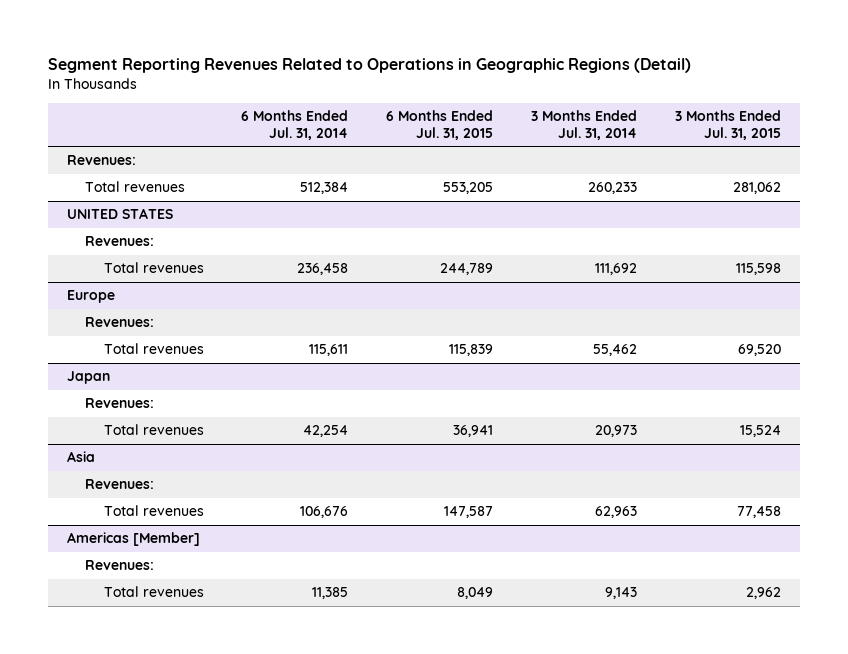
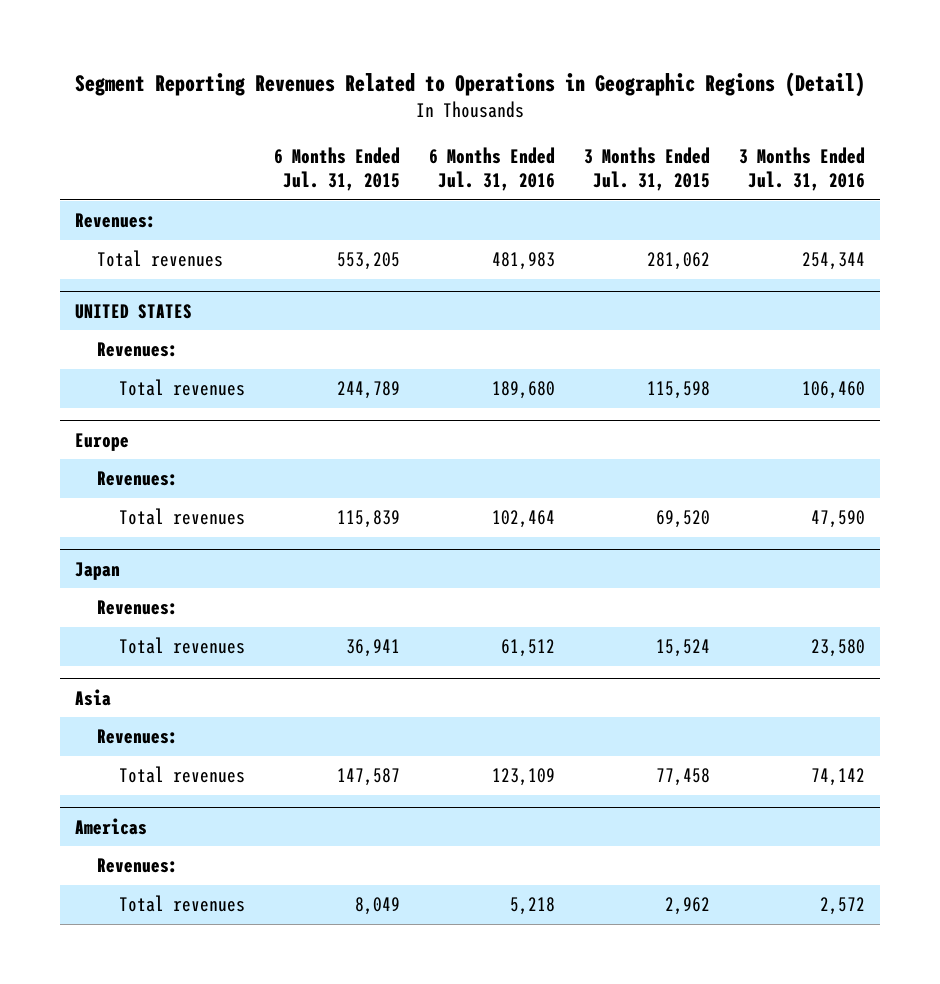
[241,110,349,140] 6 Months Ended Jul. 31, 2014 -> none
[530,110,637,140] 3 Months Ended Jul. 31, 2014 -> none
none -> [428,146,555,192] 6 Months Ended Jul. 31, 2016
none -> [739,146,866,192] 3 Months Ended Jul. 31, 2016
[67,532,201,547] Americas [Member] -> [74,817,147,835] Americas

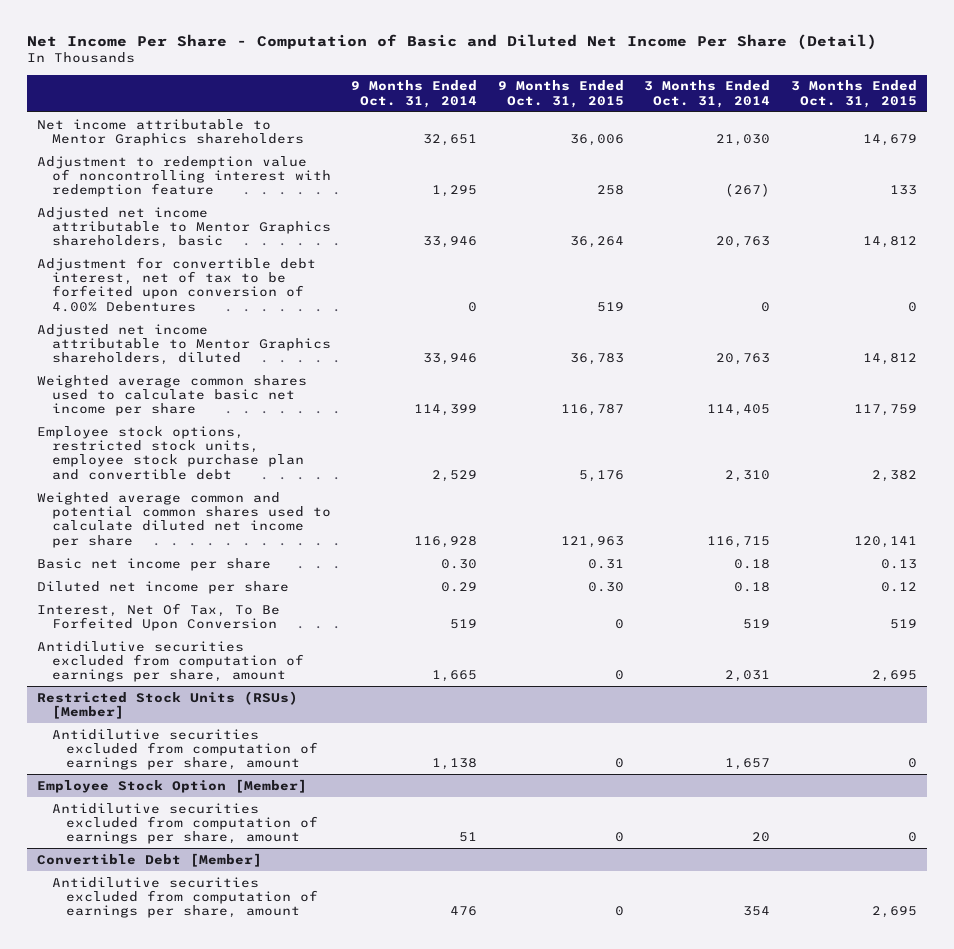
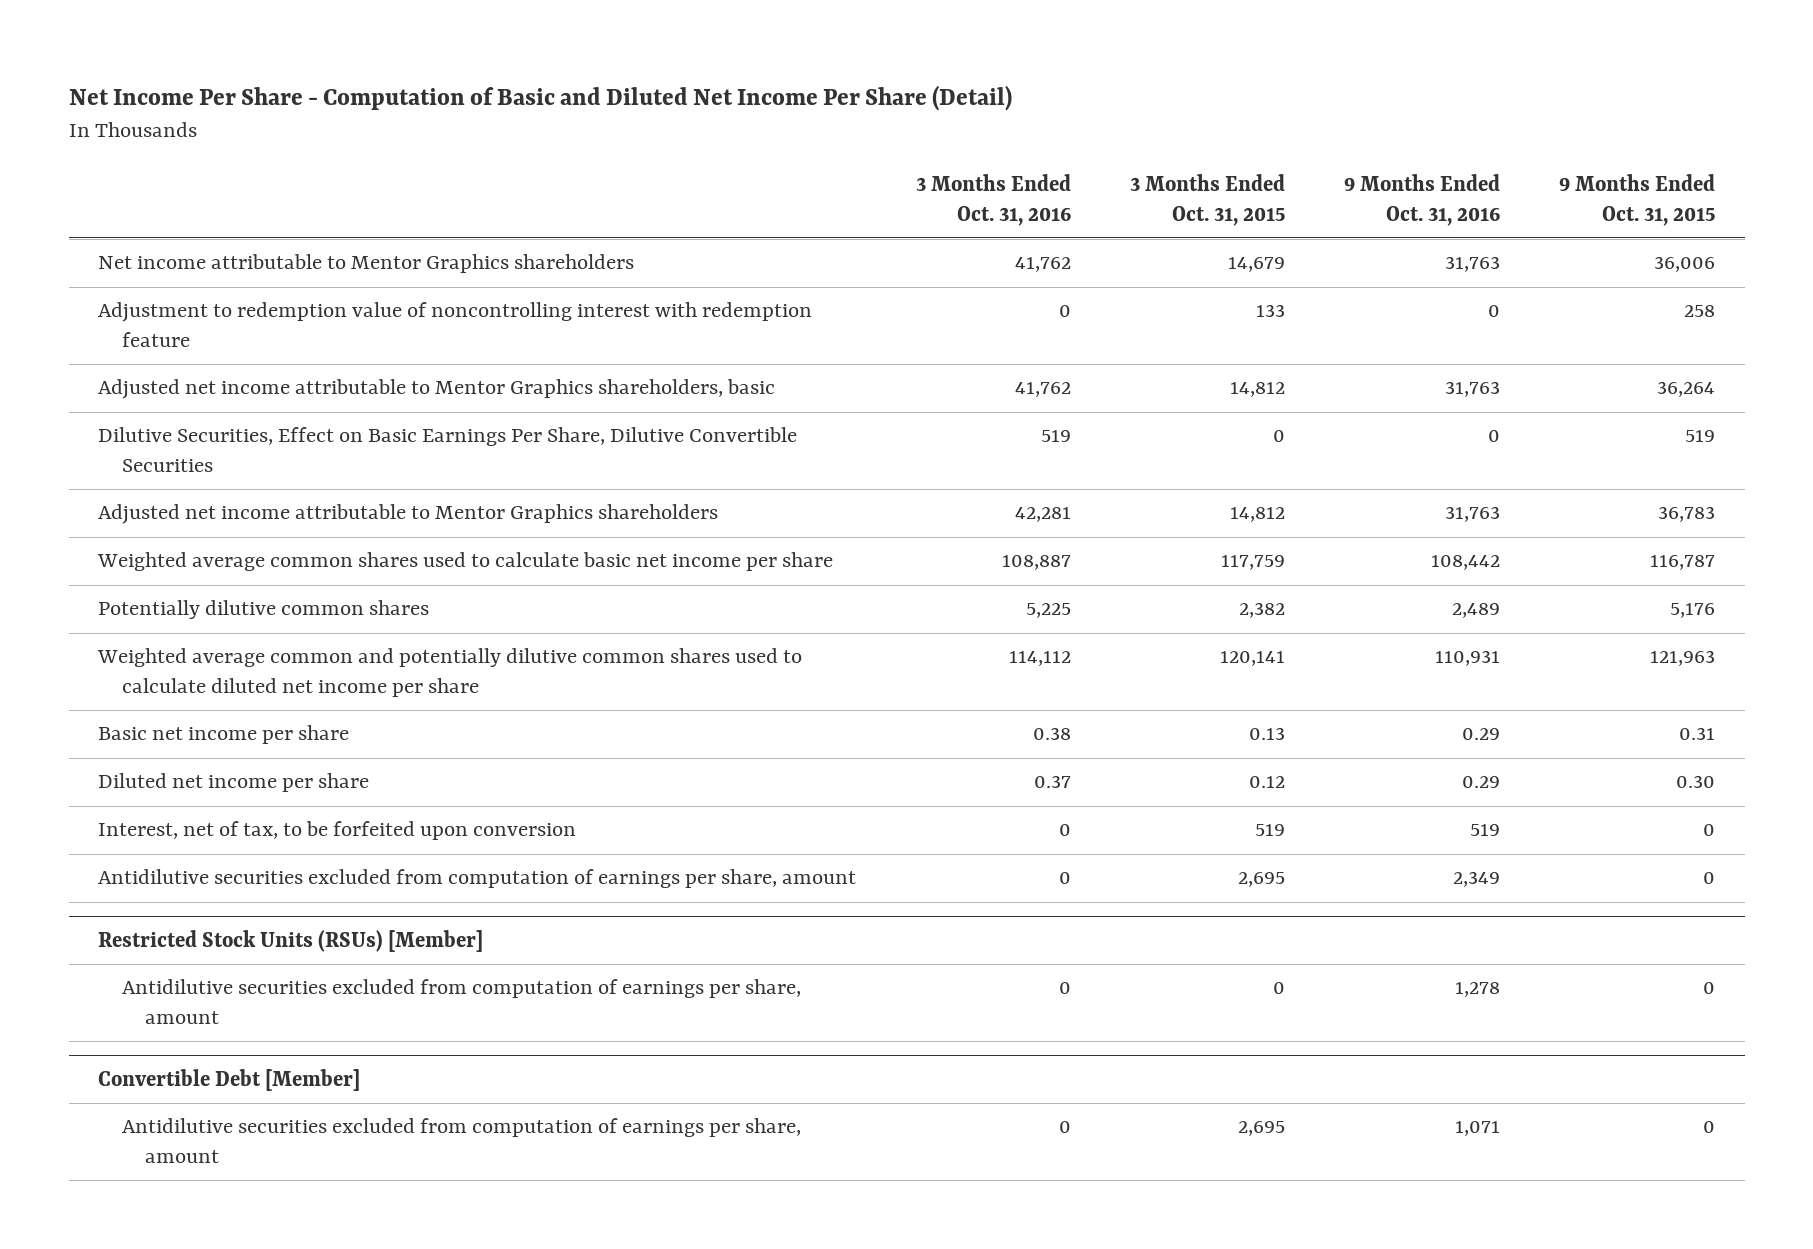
[351,80,478,108] 9 Months Ended Oct. 31, 2014 -> none
[644,80,771,108] 3 Months Ended Oct. 31, 2014 -> none
none -> [915,174,1071,226] 3 Months Ended Oct. 31, 2016
none -> [1343,174,1500,226] 9 Months Ended Oct. 31, 2016
[36,256,316,312] Adjustment for convertible debt interest, net of tax to be forfeited upon conversion of 4.00% Debentures -> [98,427,798,473] Dilutive Securities, Effect on Basic Earnings Per Share, Dilutive Convertible Securities
[36,323,331,366] Adjusted net income attributable to Mentor Graphics shareholders, diluted -> [98,504,719,525] Adjusted net income attributable to Mentor Graphics shareholders
[36,425,304,480] Employee stock options, restricted stock units, employee stock purchase plan and convertible debt -> [98,600,430,620] Potentially dilutive common shares
[36,491,331,548] Weighted average common and potential common shares used to calculate diluted net income per share -> [97,648,803,698] Weighted average common and potentially dilutive common shares used to calculate diluted net income per share
[36,602,280,631] Interest, Net Of Tax, To Be Forfeited Upon Conversion -> [98,821,577,841] Interest, net of tax, to be forfeited upon conversion
[36,778,307,793] Employee Stock Option [Member] -> none
[51,802,319,845] Antidilutive securities excluded from computation of earnings per share, amount -> none

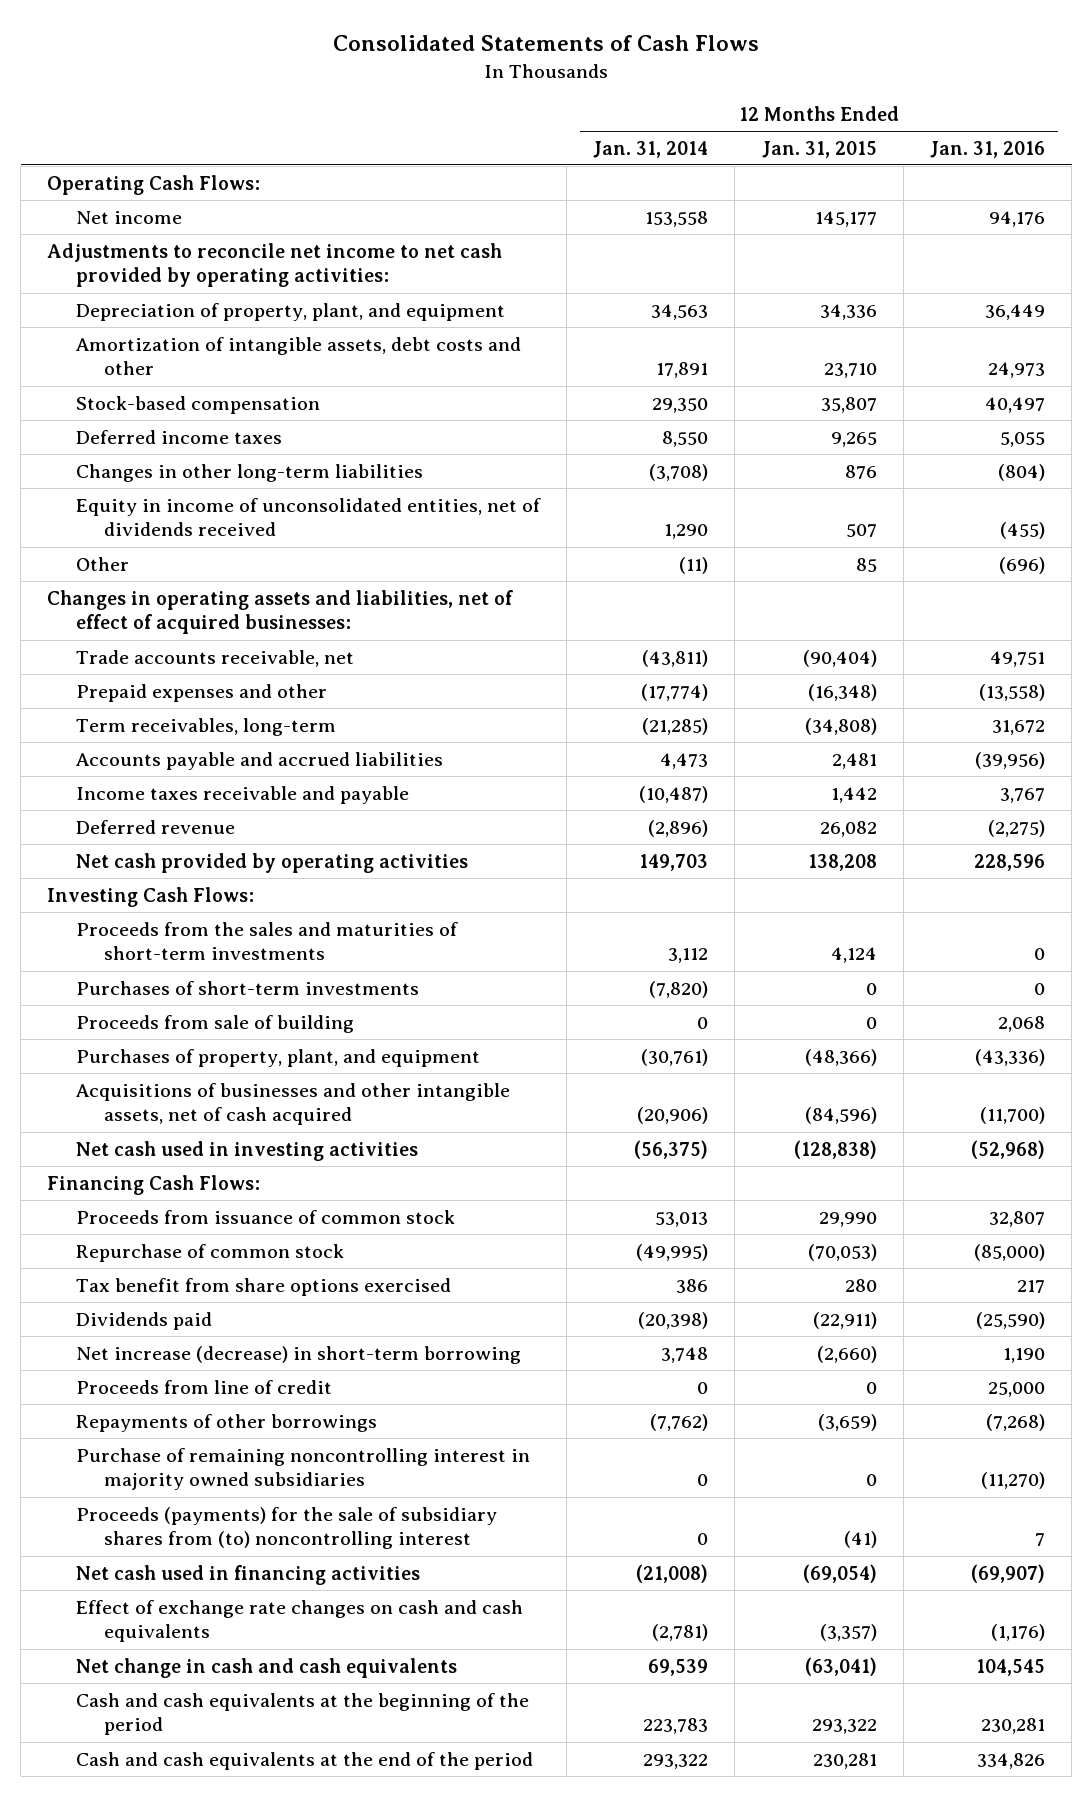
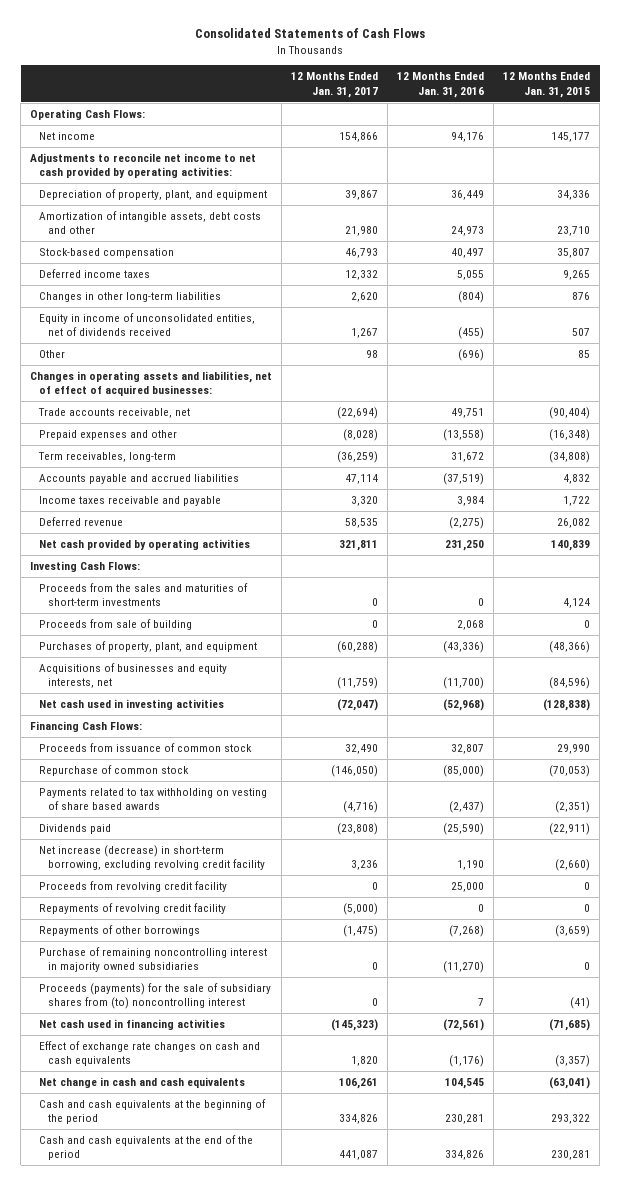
[593,140,709,158] Jan. 31, 2014 -> none
none -> [291,72,379,98] 12 Months Ended Jan. 31, 2017
[831,752,877,769] 2,481 -> [563,473,591,484] 4,832
[975,751,1046,769] (39,956) -> [443,472,485,485] (37,519)
[830,786,877,803] 1,442 -> [563,495,591,506] 1,722
[1000,787,1046,803] 3,767 -> [457,495,485,506] 3,984
[807,853,877,871] 138,208 -> [551,539,591,551] 140,839
[974,853,1046,871] 228,596 -> [445,539,485,551] 231,250
[75,980,419,995] Purchases of short-term investments -> none
[75,1082,510,1126] Acquisitions of businesses and other intangible assets, net of cash acquired -> [39,662,228,689] Acquisitions of businesses and equity interests, net
[75,1277,451,1296] Tax benefit from share options exercised -> none
none -> [39,787,268,811] Payments related to tax withholding on vesting of share based awards
[75,1345,521,1364] Net increase (decrease) in short-term borrowing -> [39,844,266,871] Net increase (decrease) in short-term borrowing, excluding revolving credit facility
[75,1379,332,1394] Proceeds from line of credit -> [39,880,228,892] Proceeds from revolving credit facility
none -> [39,902,227,914] Repayments of revolving credit facility
[802,1563,877,1583] (69,054) -> [549,1018,591,1031] (71,685)
[971,1563,1046,1583] (69,907) -> [443,1018,485,1031] (72,561)

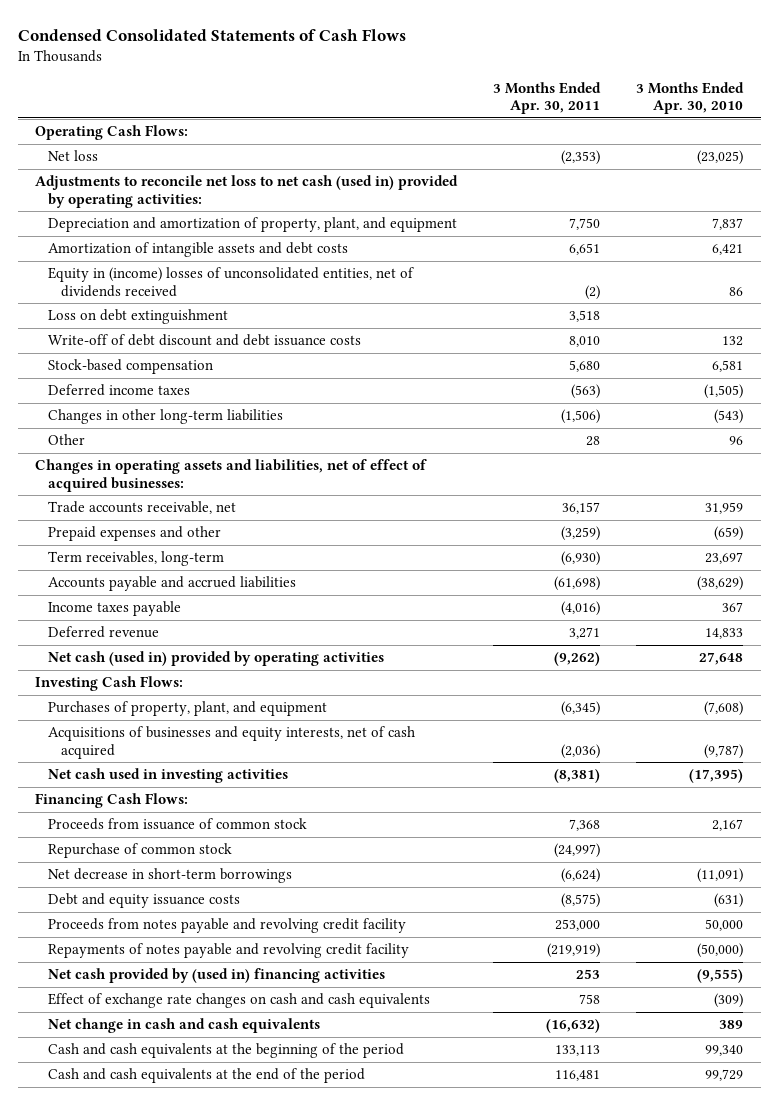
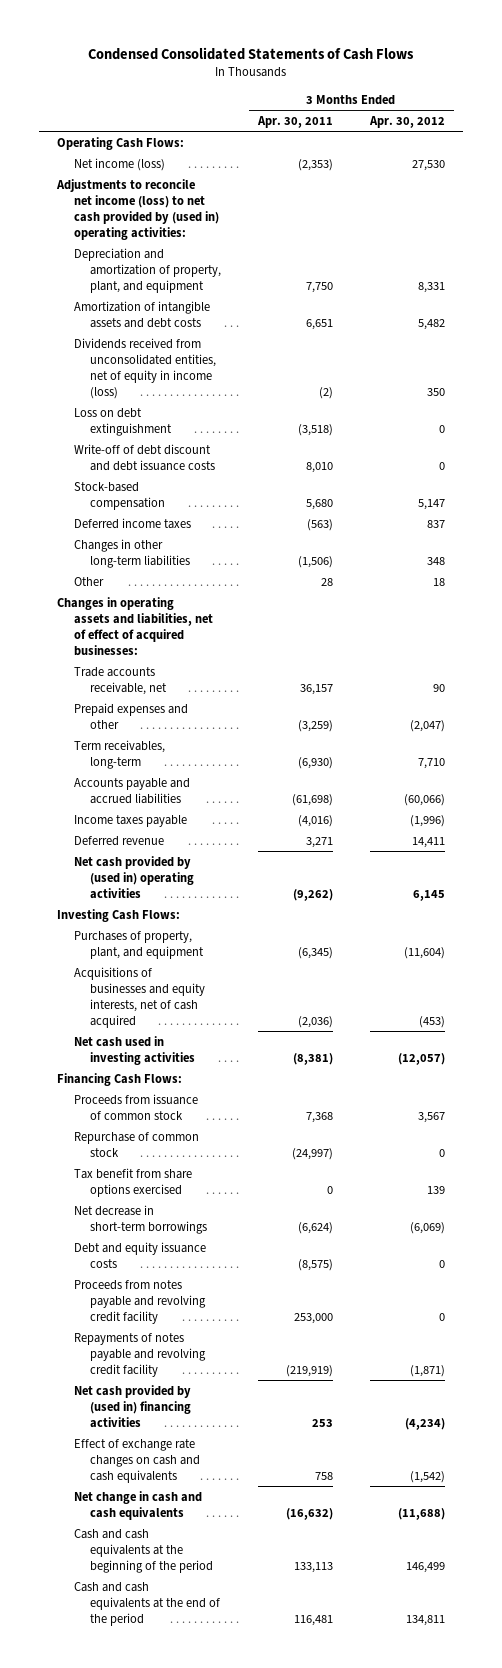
[636,81,745,115] 3 Months Ended Apr. 30, 2010 -> none
none -> [368,115,445,128] Apr. 30, 2012
[48,150,99,162] Net loss -> [73,157,165,171] Net income (loss)
[35,175,459,208] Adjustments to reconcile net loss to net cash (used in) provided by operating activities: -> [56,178,219,240] Adjustments to reconcile net income (loss) to net cash provided by (used in) operating activities:
[48,267,415,297] Equity in (income) losses of unconsolidated entities, net of dividends received -> [73,337,216,399] Dividends received from unconsolidated entities, net of equity in income (loss)
[569,310,601,323] 3,518 -> [297,423,333,436] (3,518)
[48,651,385,667] Net cash (used in) provided by operating activities -> [73,855,194,899] Net cash provided by (used in) operating activities
none -> [73,1167,192,1197] Tax benefit from share options exercised

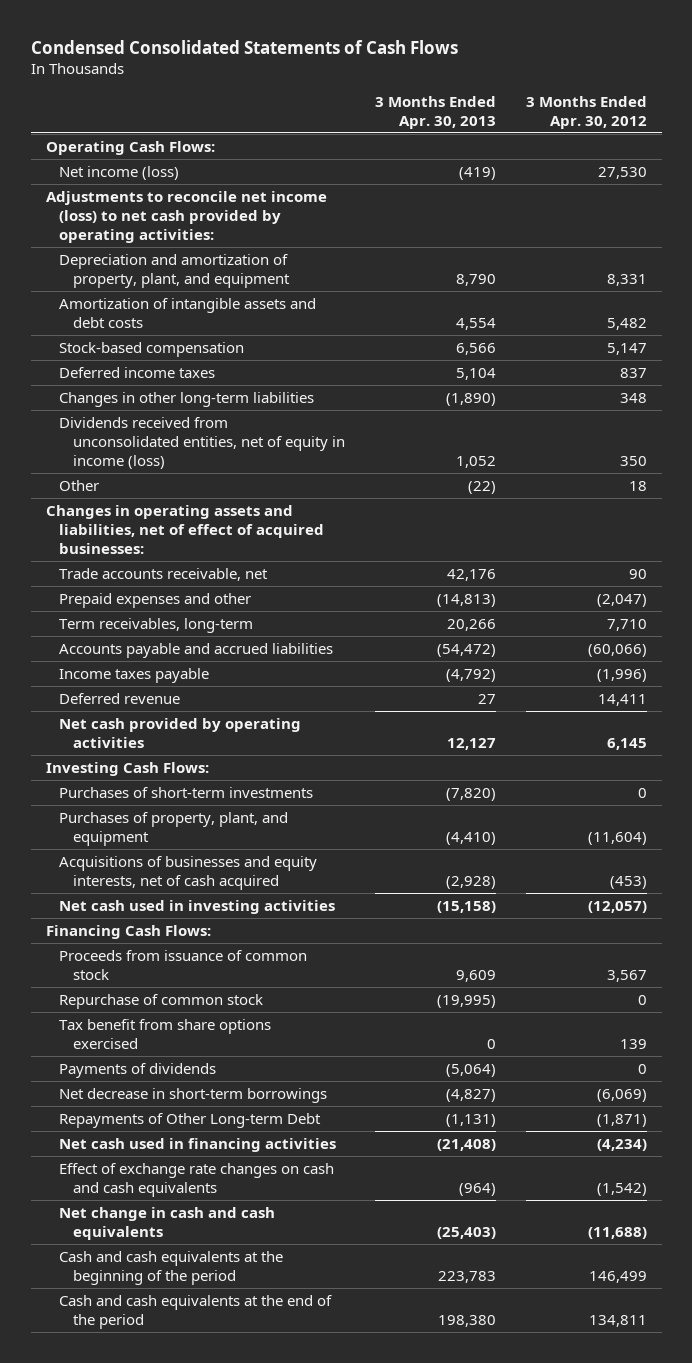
[256,115,333,128] Apr. 30, 2011 -> none
none -> [375,95,497,129] 3 Months Ended Apr. 30, 2013
[56,178,219,240] Adjustments to reconcile net income (loss) to net cash provided by (used in) operating activities: -> [45,190,327,244] Adjustments to reconcile net income (loss) to net cash provided by operating activities:
[73,407,172,436] Loss on debt extinguishment -> none
[73,443,215,471] Write-off of debt discount and debt issuance costs -> none
[73,337,216,399] Dividends received from unconsolidated entities, net of equity in income (loss) -> [59,416,346,470] Dividends received from unconsolidated entities, net of equity in income (loss)
[73,855,194,899] Net cash provided by (used in) operating activities -> [59,717,302,748] Net cash provided by operating activities
none -> [59,786,314,798] Purchases of short-term investments
none -> [59,1062,217,1078] Payments of dividends
[73,1241,206,1268] Debt and equity issuance costs -> none
[73,1279,206,1324] Proceeds from notes payable and revolving credit facility -> none
[73,1332,206,1377] Repayments of notes payable and revolving credit facility -> [59,1112,322,1128] Repayments of Other Long-term Debt
[73,1384,191,1428] Net cash provided by (used in) financing activities -> [59,1137,337,1152] Net cash used in financing activities

